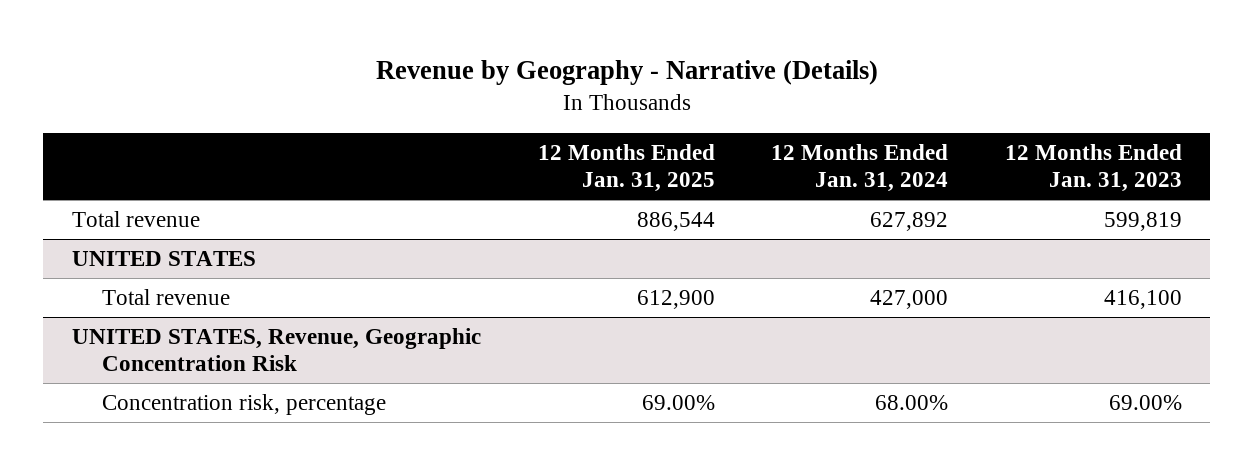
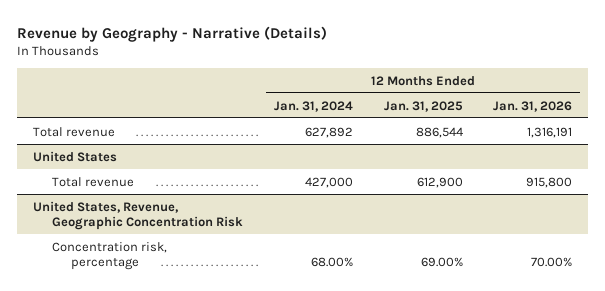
[1004,143,1182,193] 12 Months Ended Jan. 31, 2023 -> none
none -> [493,100,573,112] Jan. 31, 2026
[71,251,256,267] UNITED STATES -> [32,150,117,162] United States
[71,328,481,372] UNITED STATES, Revenue, Geographic Concentration Risk -> [32,200,244,230] United States, Revenue, Geographic Concentration Risk

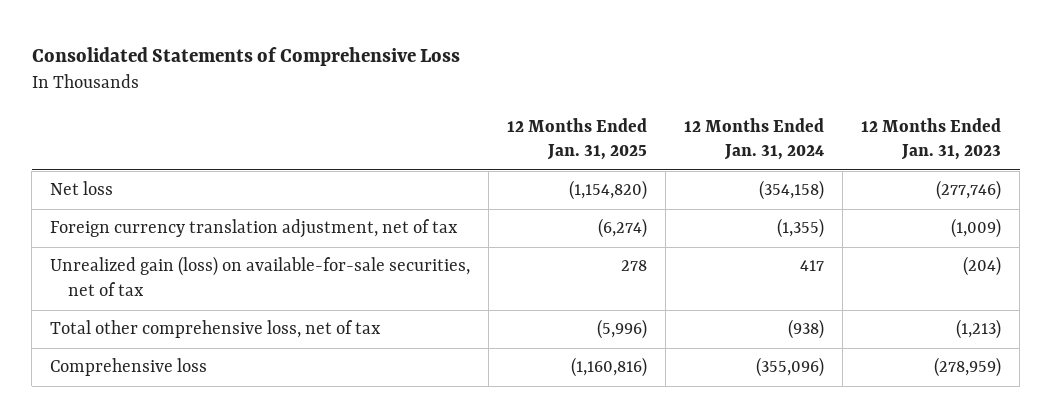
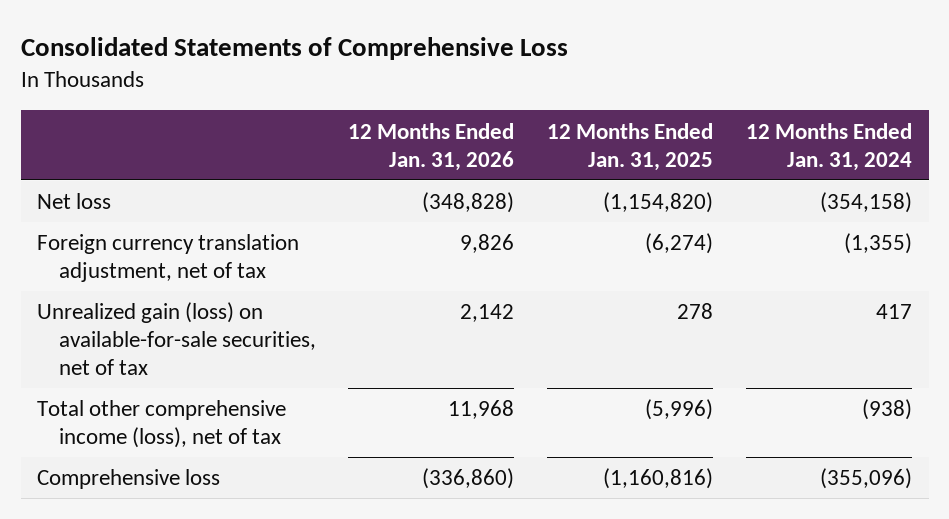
[861,117,1002,161] 12 Months Ended Jan. 31, 2023 -> none
none -> [348,122,515,171] 12 Months Ended Jan. 31, 2026
[50,320,382,339] Total other comprehensive loss, net of tax -> [37,400,287,449] Total other comprehensive income (loss), net of tax

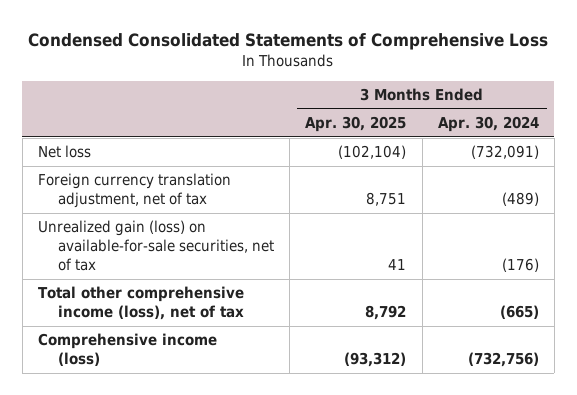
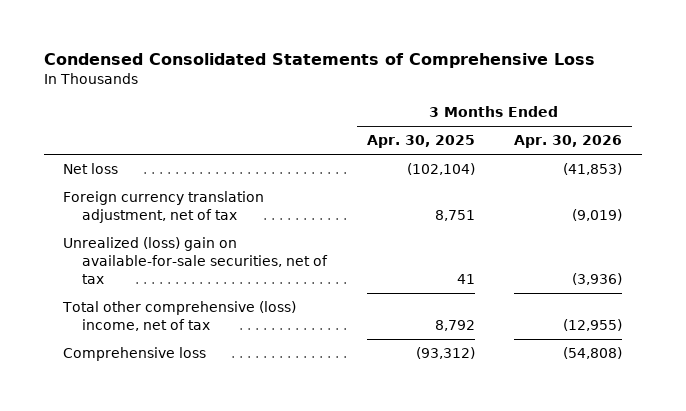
[437,116,539,133] Apr. 30, 2024 -> none
none -> [514,135,623,149] Apr. 30, 2026
[38,220,274,272] Unrealized gain (loss) on available-for-sale securities, net of tax -> [63,237,328,284] Unrealized (loss) gain on available-for-sale securities, net of tax
[38,286,245,321] Total other comprehensive income (loss), net of tax -> [62,301,297,331] Total other comprehensive (loss) income, net of tax
[38,333,218,367] Comprehensive income (loss) -> [63,347,207,362] Comprehensive loss

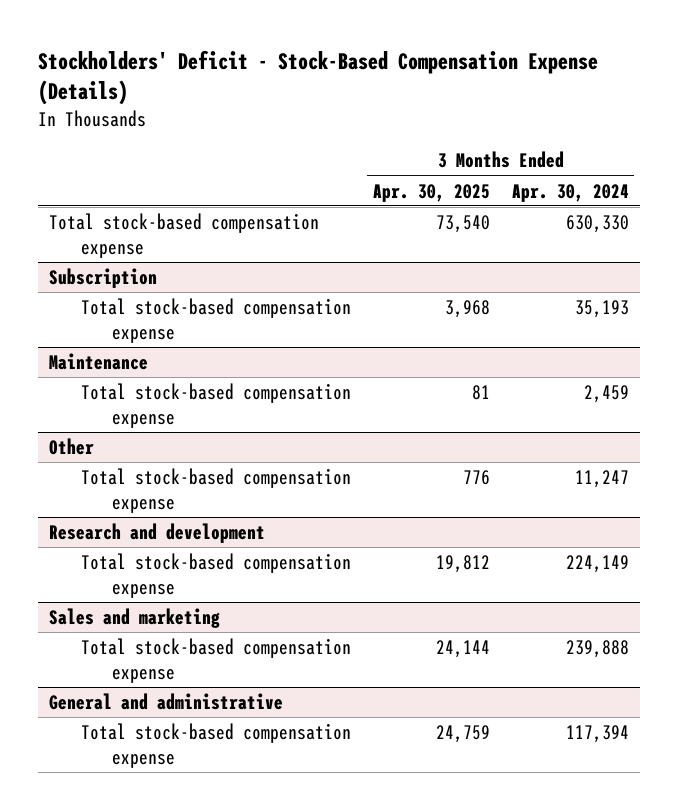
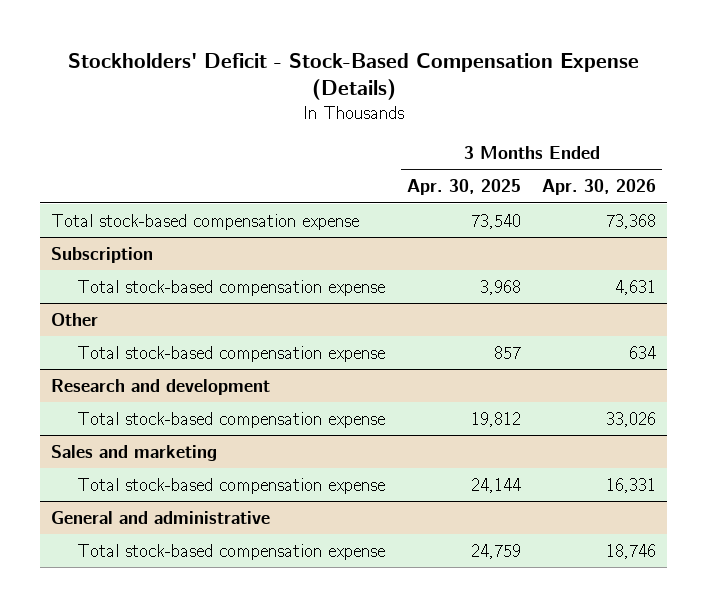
[511,183,629,202] Apr. 30, 2024 -> none
none -> [542,179,657,196] Apr. 30, 2026
[49,353,149,371] Maintenance -> none
[80,383,351,428] Total stock-based compensation expense -> none
[462,470,490,486] 776 -> [493,345,521,359] 857

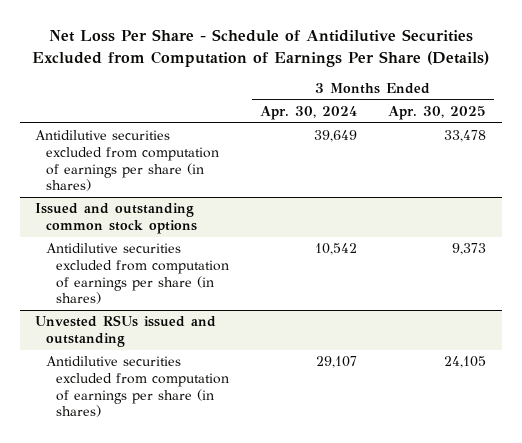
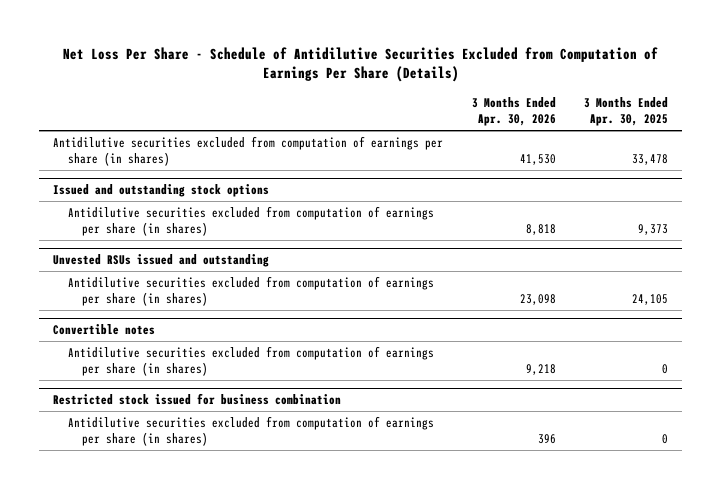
[260,105,358,120] Apr. 30, 2024 -> none
none -> [471,96,556,126] 3 Months Ended Apr. 30, 2026
[35,203,197,234] Issued and outstanding common stock options -> [53,184,270,198] Issued and outstanding stock options
none -> [53,324,156,336] Convertible notes
none -> [67,346,434,377] Antidilutive securities excluded from computation of earnings per share (in shares)
none -> [53,393,342,406] Restricted stock issued for business combination
none -> [67,416,434,447] Antidilutive securities excluded from computation of earnings per share (in shares)

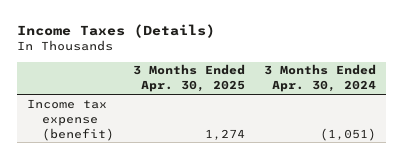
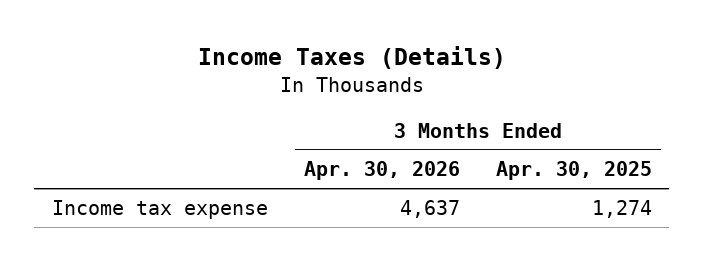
[263,64,376,93] 3 Months Ended Apr. 30, 2024 -> none
none -> [303,161,460,181] Apr. 30, 2026
[26,98,114,141] Income tax expense (benefit) -> [52,200,269,220] Income tax expense

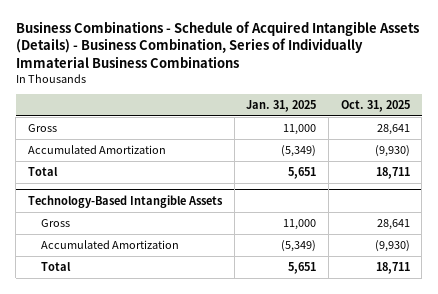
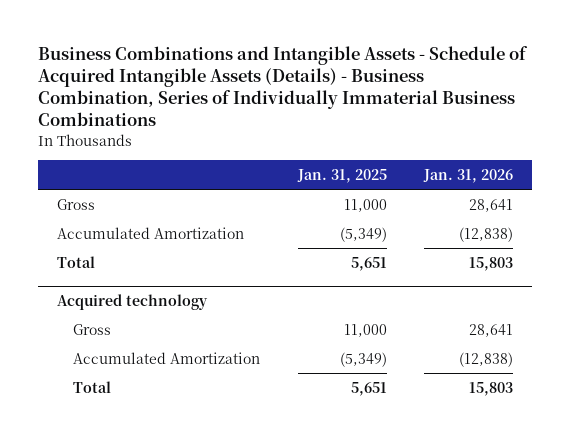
[15,21,419,68] Business Combinations - Schedule of Acquired Intangible Assets (Details) - Business Combination, Series of Individually Immaterial Business Combinations -> [38,46,529,127] Business Combinations and Intangible Assets - Schedule of Acquired Intangible Assets (Details) - Business Combination, Series of Individually Immaterial Business Combinations
[340,99,410,112] Oct. 31, 2025 -> none
none -> [423,168,514,183] Jan. 31, 2026
[28,194,224,208] Technology-Based Intangible Assets -> [57,294,209,311] Acquired technology

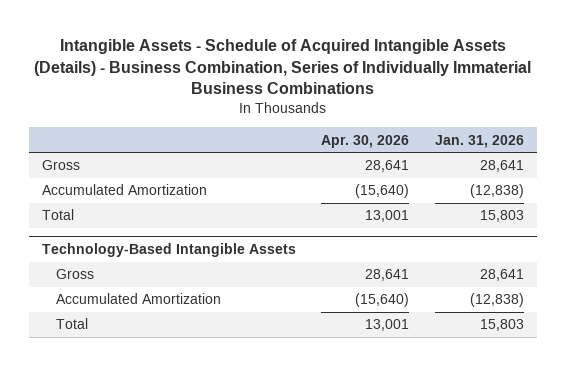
[38,46,529,127] Business Combinations and Intangible Assets - Schedule of Acquired Intangible Assets (Details) - Business Combination, Series of Individually Immaterial Business Combinations -> [33,38,531,95] Intangible Assets - Schedule of Acquired Intangible Assets (Details) - Business Combination, Series of Individually Immaterial Business Combinations
[296,168,387,183] Jan. 31, 2025 -> none
none -> [321,134,410,148] Apr. 30, 2026
[57,294,209,311] Acquired technology -> [41,243,296,258] Technology-Based Intangible Assets

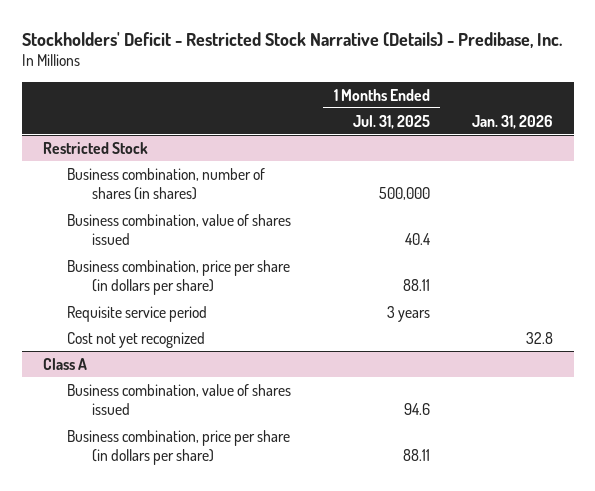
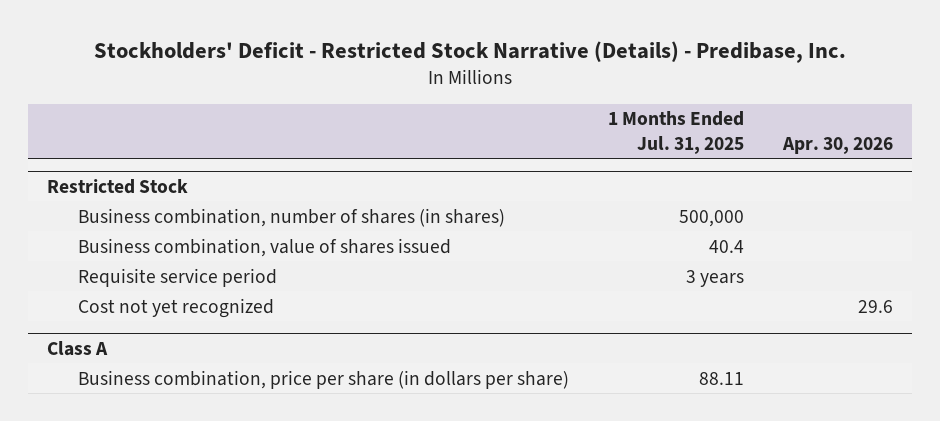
[471,114,553,129] Jan. 31, 2026 -> none
none -> [781,136,893,154] Apr. 30, 2026
[67,259,291,296] Business combination, price per share (in dollars per share) -> none
[67,383,292,416] Business combination, value of shares issued -> none

